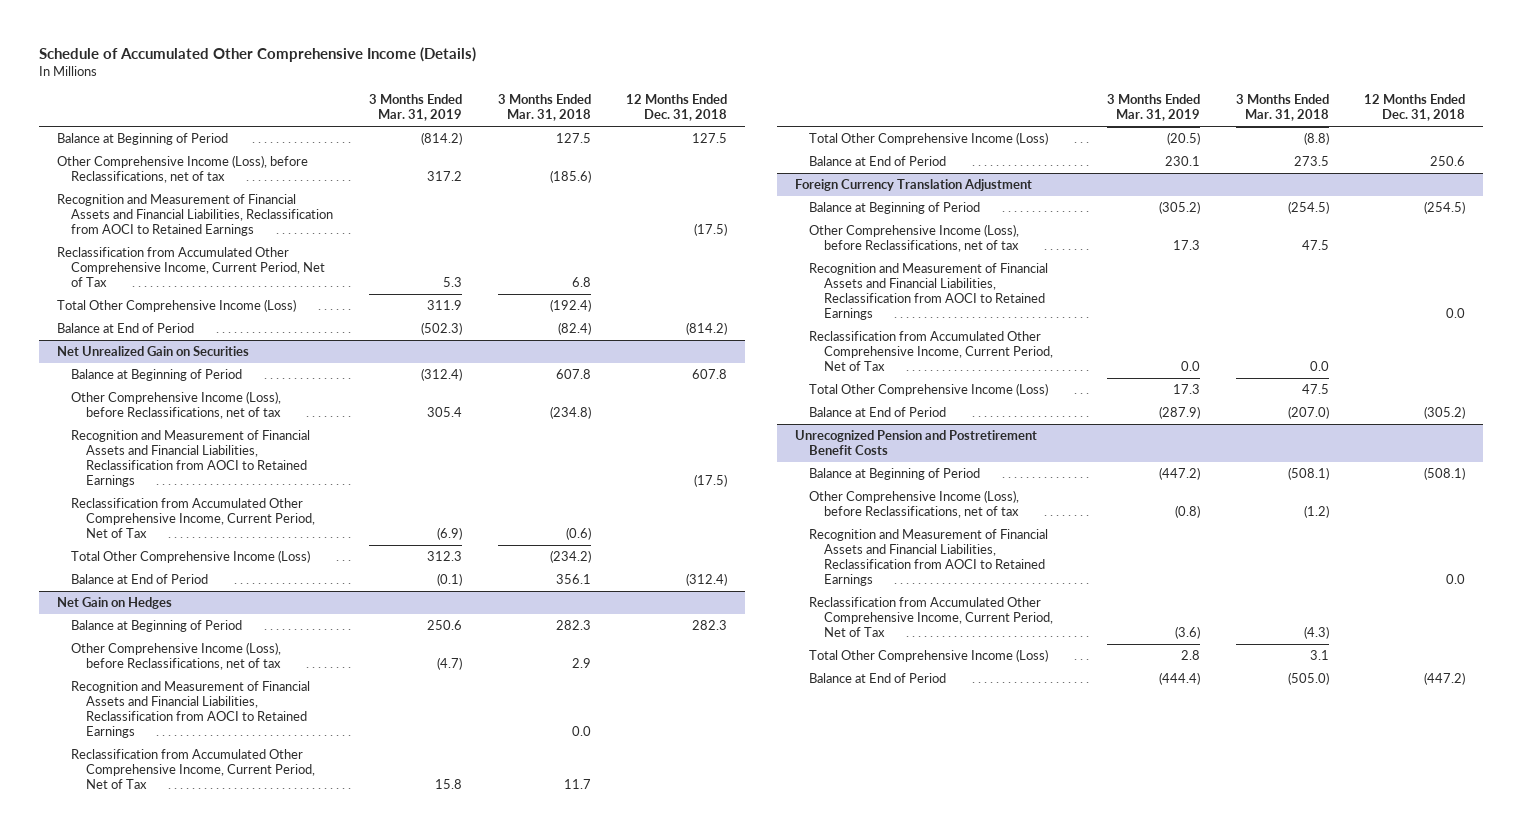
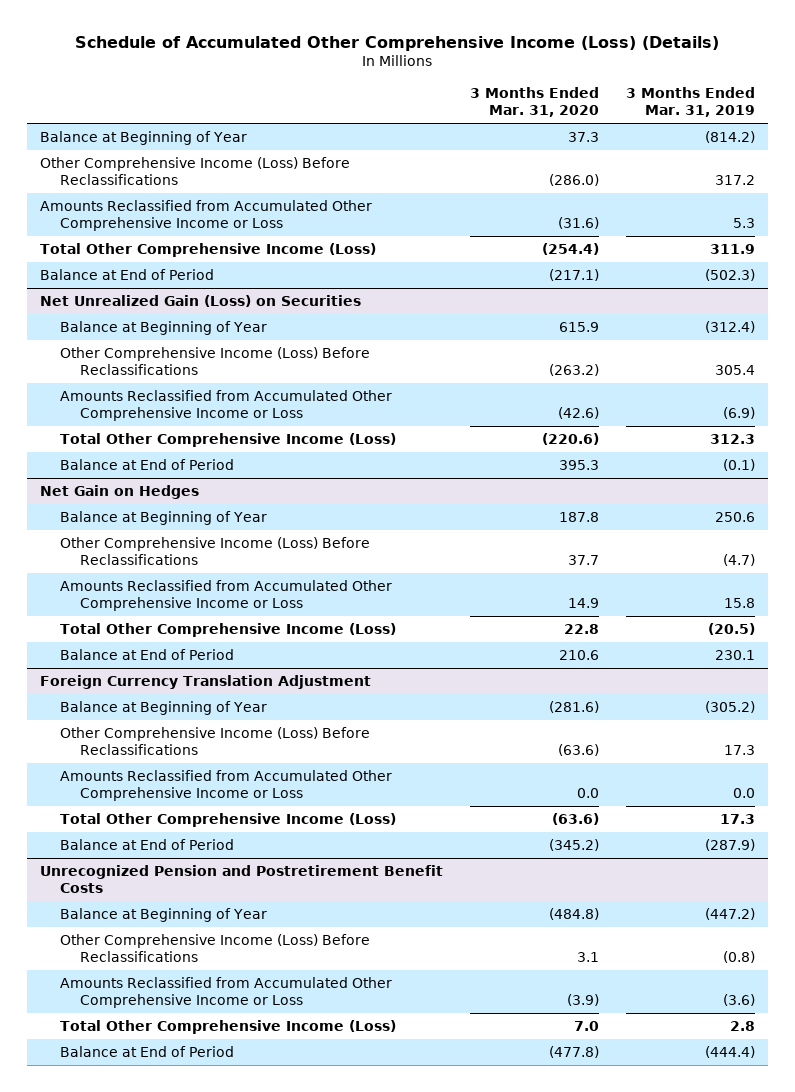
[38,46,476,62] Schedule of Accumulated Other Comprehensive Income (Details) -> [75,35,720,51] Schedule of Accumulated Other Comprehensive Income (Loss) (Details)
[497,94,591,122] 3 Months Ended Mar. 31, 2018 -> none
[626,94,728,122] 12 Months Ended Dec. 31, 2018 -> none
none -> [469,86,599,117] 3 Months Ended Mar. 31, 2020
[56,193,334,236] Recognition and Measurement of Financial Assets and Financial Liabilities, Reclassification from AOCI to Retained Earnings -> none
[56,132,228,145] Balance at Beginning of Period -> [40,131,248,146] Balance at Beginning of Year
[56,154,308,183] Other Comprehensive Income (Loss), before Reclassifications, net of tax -> [40,157,351,186] Other Comprehensive Income (Loss) Before Reclassifications
[56,246,326,287] Reclassification from Accumulated Other Comprehensive Income, Current Period, Net of Tax -> [40,200,373,232] Amounts Reclassified from Accumulated Other Comprehensive Income or Loss
[71,429,311,487] Recognition and Measurement of Financial Assets and Financial Liabilities, Reclassification from AOCI to Retained Earnings -> none
[56,345,249,356] Net Unrealized Gain on Securities -> [40,295,362,308] Net Unrealized Gain (Loss) on Securities
[71,368,243,381] Balance at Beginning of Period -> [59,321,267,336] Balance at Beginning of Year
[71,390,282,419] Other Comprehensive Income (Loss), before Reclassifications, net of tax -> [59,347,370,376] Other Comprehensive Income (Loss) Before Reclassifications
[71,497,315,538] Reclassification from Accumulated Other Comprehensive Income, Current Period, Net of Tax -> [59,390,392,422] Amounts Reclassified from Accumulated Other Comprehensive Income or Loss
[71,680,311,738] Recognition and Measurement of Financial Assets and Financial Liabilities, Reclassification from AOCI to Retained Earnings -> none
[71,619,243,632] Balance at Beginning of Period -> [59,511,267,526] Balance at Beginning of Year
[71,641,282,670] Other Comprehensive Income (Loss), before Reclassifications, net of tax -> [59,537,370,566] Other Comprehensive Income (Loss) Before Reclassifications
[71,748,315,789] Reclassification from Accumulated Other Comprehensive Income, Current Period, Net of Tax -> [59,580,392,612] Amounts Reclassified from Accumulated Other Comprehensive Income or Loss
[809,262,1049,320] Recognition and Measurement of Financial Assets and Financial Liabilities, Reclassification from AOCI to Retained Earnings -> none
[809,201,981,214] Balance at Beginning of Period -> [59,701,267,716] Balance at Beginning of Year
[809,223,1020,252] Other Comprehensive Income (Loss), before Reclassifications, net of tax -> [59,727,370,756] Other Comprehensive Income (Loss) Before Reclassifications
[809,330,1053,371] Reclassification from Accumulated Other Comprehensive Income, Current Period, Net of Tax -> [59,770,392,802] Amounts Reclassified from Accumulated Other Comprehensive Income or Loss
[809,528,1049,586] Recognition and Measurement of Financial Assets and Financial Liabilities, Reclassification from AOCI to Retained Earnings -> none
[809,467,981,480] Balance at Beginning of Period -> [59,908,267,923] Balance at Beginning of Year
[809,489,1020,518] Other Comprehensive Income (Loss), before Reclassifications, net of tax -> [59,934,370,963] Other Comprehensive Income (Loss) Before Reclassifications
[809,596,1053,637] Reclassification from Accumulated Other Comprehensive Income, Current Period, Net of Tax -> [59,977,392,1009] Amounts Reclassified from Accumulated Other Comprehensive Income or Loss

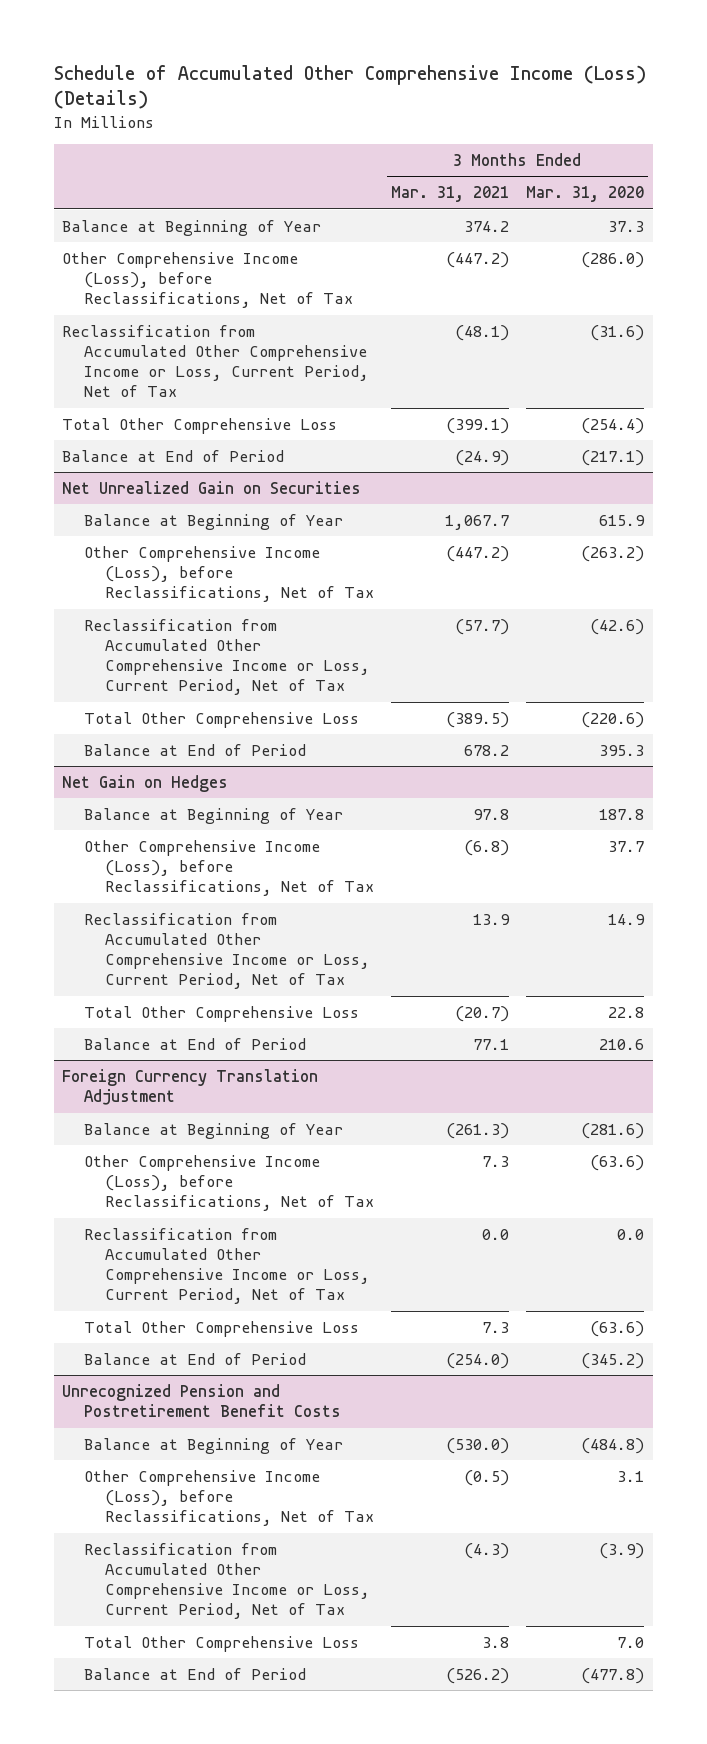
[625,86,755,117] 3 Months Ended Mar. 31, 2019 -> none
none -> [390,186,509,203] Mar. 31, 2021
[40,157,351,186] Other Comprehensive Income (Loss) Before Reclassifications -> [62,251,353,309] Other Comprehensive Income (Loss), before Reclassifications, Net of Tax
[40,200,373,232] Amounts Reclassified from Accumulated Other Comprehensive Income or Loss -> [62,324,369,398] Reclassification from Accumulated Other Comprehensive Income or Loss, Current Period, Net of Tax
[40,243,377,258] Total Other Comprehensive Income (Loss) -> [62,417,338,434] Total Other Comprehensive Loss
[40,295,362,308] Net Unrealized Gain (Loss) on Securities -> [62,480,362,494] Net Unrealized Gain on Securities
[59,347,370,376] Other Comprehensive Income (Loss) Before Reclassifications -> [83,545,374,603] Other Comprehensive Income (Loss), before Reclassifications, Net of Tax
[59,390,392,422] Amounts Reclassified from Accumulated Other Comprehensive Income or Loss -> [83,618,370,696] Reclassification from Accumulated Other Comprehensive Income or Loss, Current Period, Net of Tax
[59,433,396,448] Total Other Comprehensive Income (Loss) -> [83,711,359,728] Total Other Comprehensive Loss
[59,537,370,566] Other Comprehensive Income (Loss) Before Reclassifications -> [83,839,374,897] Other Comprehensive Income (Loss), before Reclassifications, Net of Tax
[59,580,392,612] Amounts Reclassified from Accumulated Other Comprehensive Income or Loss -> [83,912,370,990] Reclassification from Accumulated Other Comprehensive Income or Loss, Current Period, Net of Tax
[59,623,396,638] Total Other Comprehensive Income (Loss) -> [83,1005,359,1022] Total Other Comprehensive Loss
[59,727,370,756] Other Comprehensive Income (Loss) Before Reclassifications -> [83,1154,374,1212] Other Comprehensive Income (Loss), before Reclassifications, Net of Tax
[59,770,392,802] Amounts Reclassified from Accumulated Other Comprehensive Income or Loss -> [83,1227,370,1305] Reclassification from Accumulated Other Comprehensive Income or Loss, Current Period, Net of Tax
[59,813,396,828] Total Other Comprehensive Income (Loss) -> [83,1320,359,1337] Total Other Comprehensive Loss
[59,934,370,963] Other Comprehensive Income (Loss) Before Reclassifications -> [83,1469,374,1527] Other Comprehensive Income (Loss), before Reclassifications, Net of Tax
[59,977,392,1009] Amounts Reclassified from Accumulated Other Comprehensive Income or Loss -> [83,1542,370,1620] Reclassification from Accumulated Other Comprehensive Income or Loss, Current Period, Net of Tax
[59,1020,396,1035] Total Other Comprehensive Income (Loss) -> [83,1635,359,1652] Total Other Comprehensive Loss

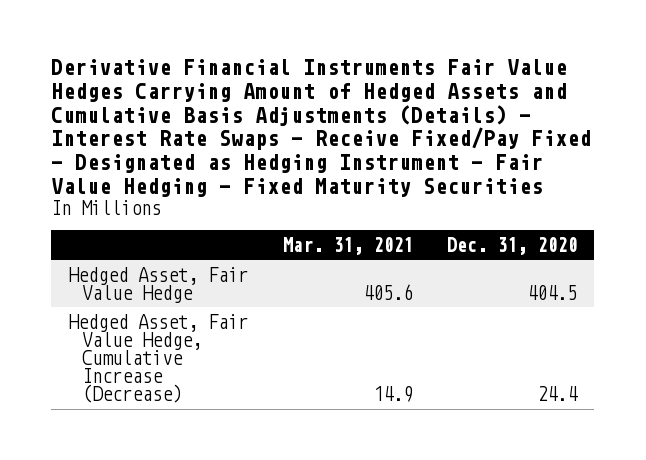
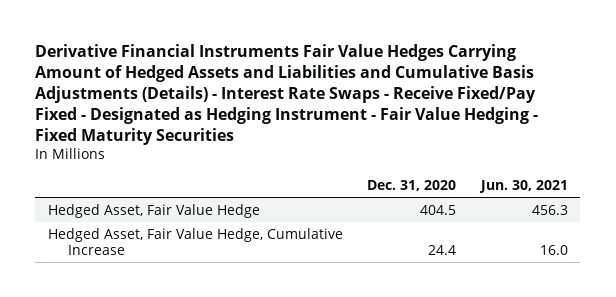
[51,58,592,197] Derivative Financial Instruments Fair Value Hedges Carrying Amount of Hedged Assets and Cumulative Basis Adjustments (Details) - Interest Rate Swaps - Receive Fixed/Pay Fixed - Designated as Hedging Instrument - Fair Value Hedging - Fixed Maturity Securities -> [35,43,539,146] Derivative Financial Instruments Fair Value Hedges Carrying Amount of Hedged Assets and Liabilities and Cumulative Basis Adjustments (Details) - Interest Rate Swaps - Receive Fixed/Pay Fixed - Designated as Hedging Instrument - Fair Value Hedging - Fixed Maturity Securities
[282,236,413,255] Mar. 31, 2021 -> none
none -> [478,179,568,193] Jun. 30, 2021
[68,313,249,404] Hedged Asset, Fair Value Hedge, Cumulative Increase (Decrease) -> [47,227,343,255] Hedged Asset, Fair Value Hedge, Cumulative Increase

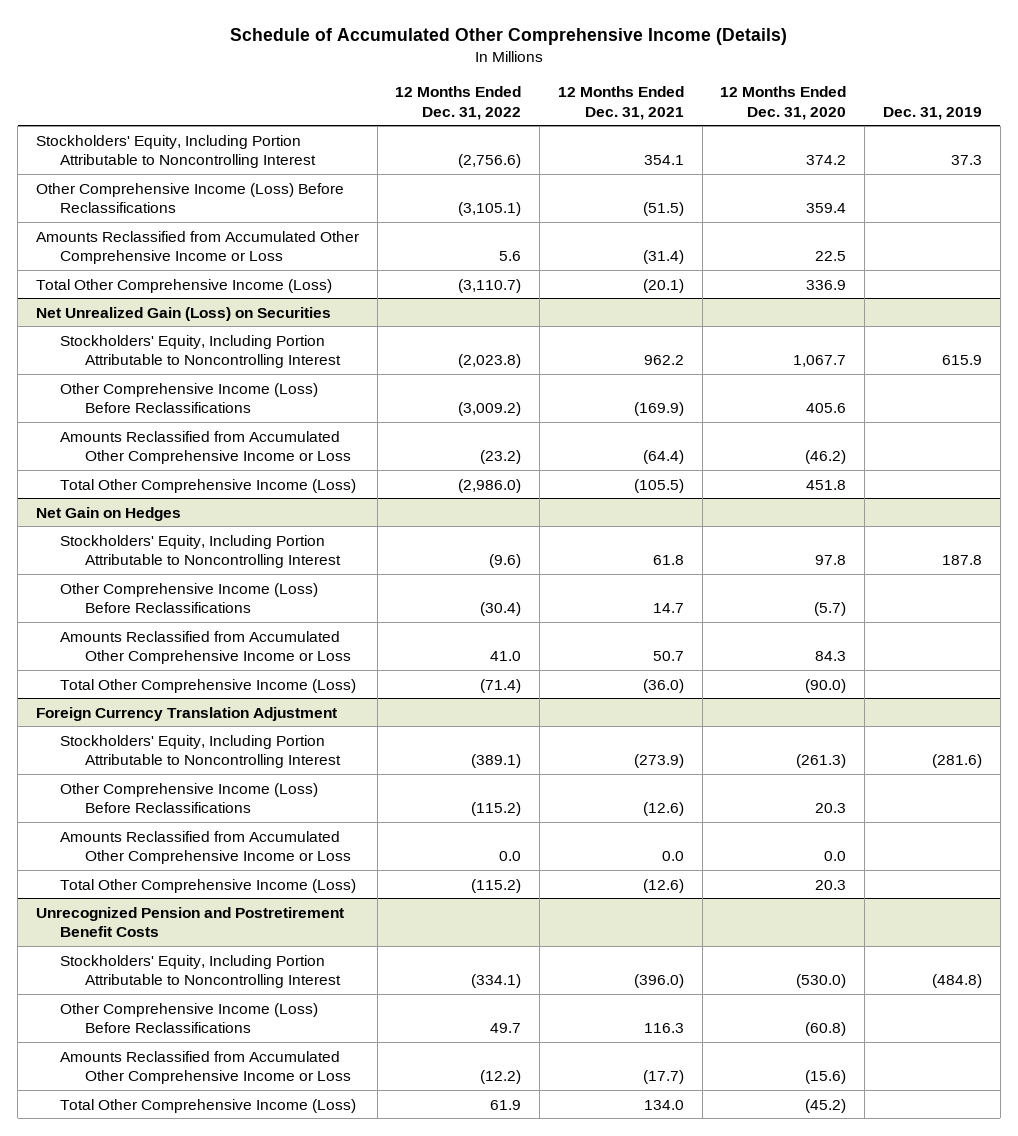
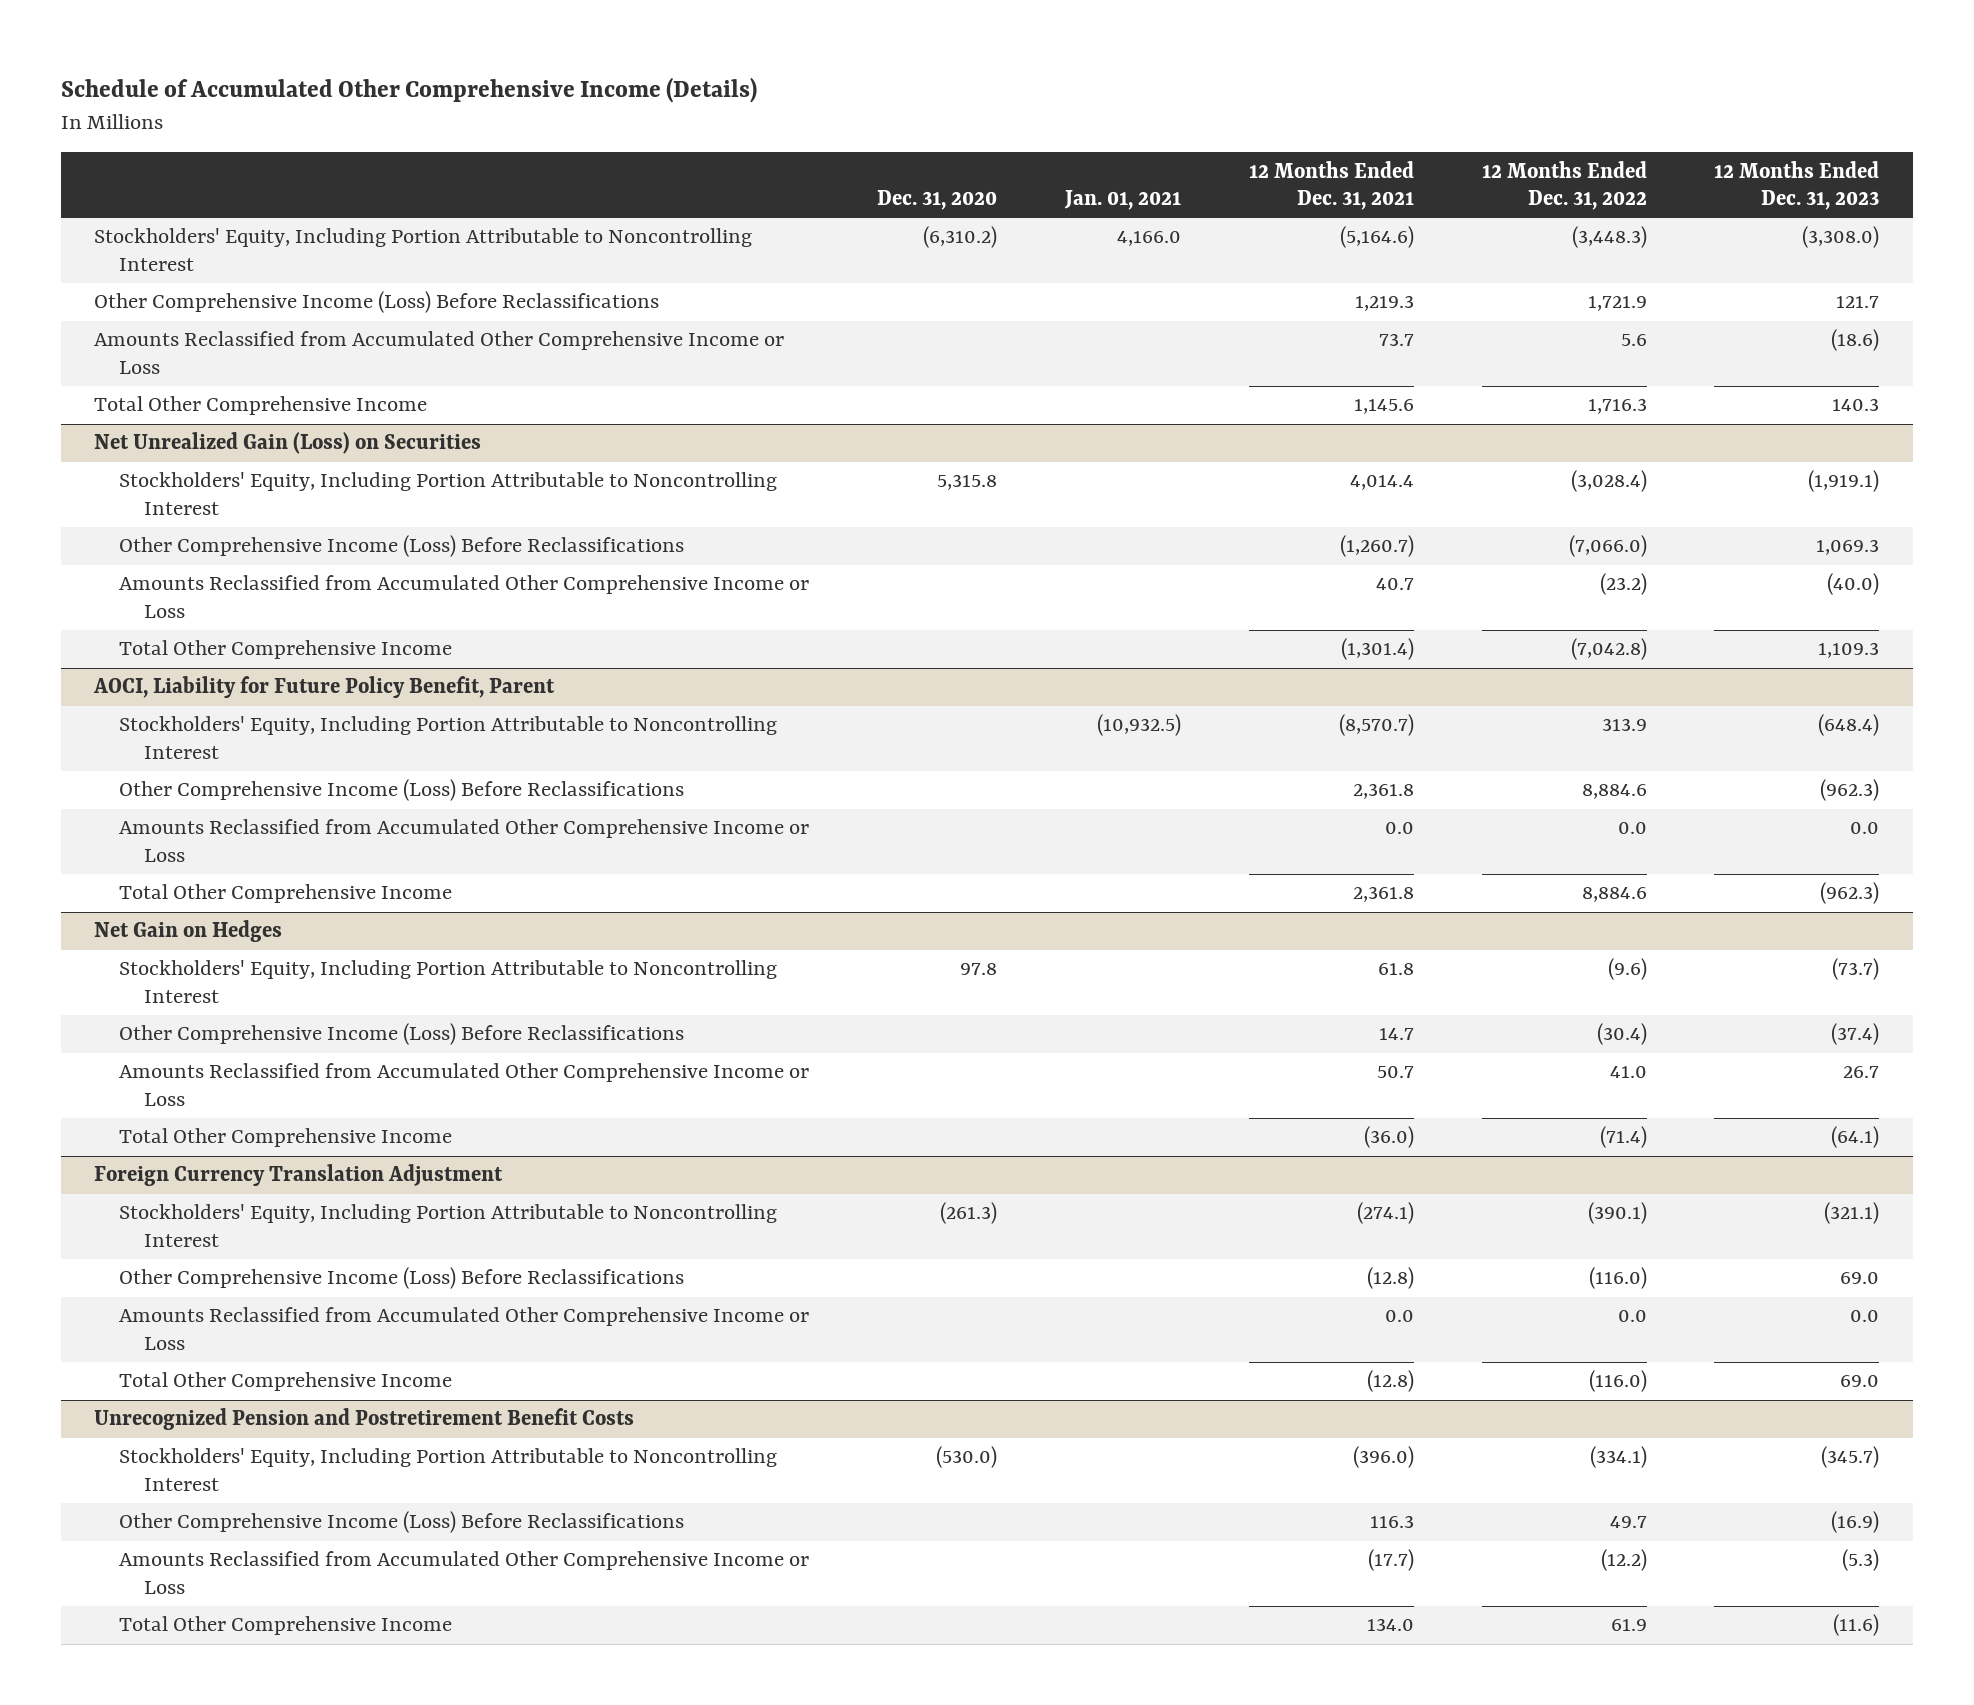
[720,86,847,120] 12 Months Ended Dec. 31, 2020 -> none
[882,106,982,120] Dec. 31, 2019 -> none
none -> [876,190,997,211] Dec. 31, 2020
none -> [1063,190,1181,211] Jan. 01, 2021
none -> [1714,160,1880,211] 12 Months Ended Dec. 31, 2023
[458,153,522,168] (2,756.6) -> [1571,226,1647,249] (3,448.3)
[643,154,684,165] 354.1 -> [1339,226,1414,249] (5,164.6)
[458,201,522,216] (3,105.1) -> [1587,296,1647,312] 1,721.9
[642,201,684,216] (51.5) -> [1354,295,1414,312] 1,219.3
[642,249,684,264] (31.4) -> [1378,333,1414,347] 73.7
[35,278,332,293] Total Other Comprehensive Income (Loss) -> [94,396,428,416] Total Other Comprehensive Income
[458,278,522,293] (3,110.7) -> [1587,398,1647,415] 1,716.3
[642,278,684,293] (20.1) -> [1353,399,1414,415] 1,145.6
[458,353,522,368] (2,023.8) -> [1570,470,1647,493] (3,028.4)
[643,354,684,365] 962.2 -> [1349,475,1414,491] 4,014.4
[458,401,522,416] (3,009.2) -> [1568,535,1647,558] (7,066.0)
[633,401,684,416] (169.9) -> [1339,535,1414,558] (1,260.7)
[642,449,684,464] (64.4) -> [1375,578,1414,591] 40.7
[60,478,357,493] Total Other Comprehensive Income (Loss) -> [119,640,453,660] Total Other Comprehensive Income
[458,478,522,493] (2,986.0) -> [1570,638,1647,661] (7,042.8)
[633,478,684,493] (105.5) -> [1340,638,1414,661] (1,301.4)
none -> [93,676,556,699] AOCI, Liability for Future Policy Benefit, Parent
none -> [119,716,778,760] Stockholders' Equity, Including Portion Attributable to Noncontrolling Interest
none -> [119,779,685,802] Other Comprehensive Income (Loss) Before Reclassifications
none -> [119,819,810,863] Amounts Reclassified from Accumulated Other Comprehensive Income or Loss
none -> [119,884,453,904] Total Other Comprehensive Income
[60,678,357,693] Total Other Comprehensive Income (Loss) -> [119,1128,453,1148] Total Other Comprehensive Income
[471,753,522,768] (389.1) -> [1587,1202,1647,1225] (390.1)
[633,753,684,768] (273.9) -> [1356,1202,1414,1225] (274.1)
[471,801,522,816] (115.2) -> [1588,1267,1647,1290] (116.0)
[642,801,684,816] (12.6) -> [1366,1267,1414,1290] (12.8)
[60,878,357,893] Total Other Comprehensive Income (Loss) -> [119,1372,453,1392] Total Other Comprehensive Income
[471,878,522,893] (115.2) -> [1588,1370,1647,1393] (116.0)
[642,878,684,893] (12.6) -> [1366,1370,1414,1393] (12.8)
[60,1098,357,1113] Total Other Comprehensive Income (Loss) -> [119,1616,453,1636] Total Other Comprehensive Income

